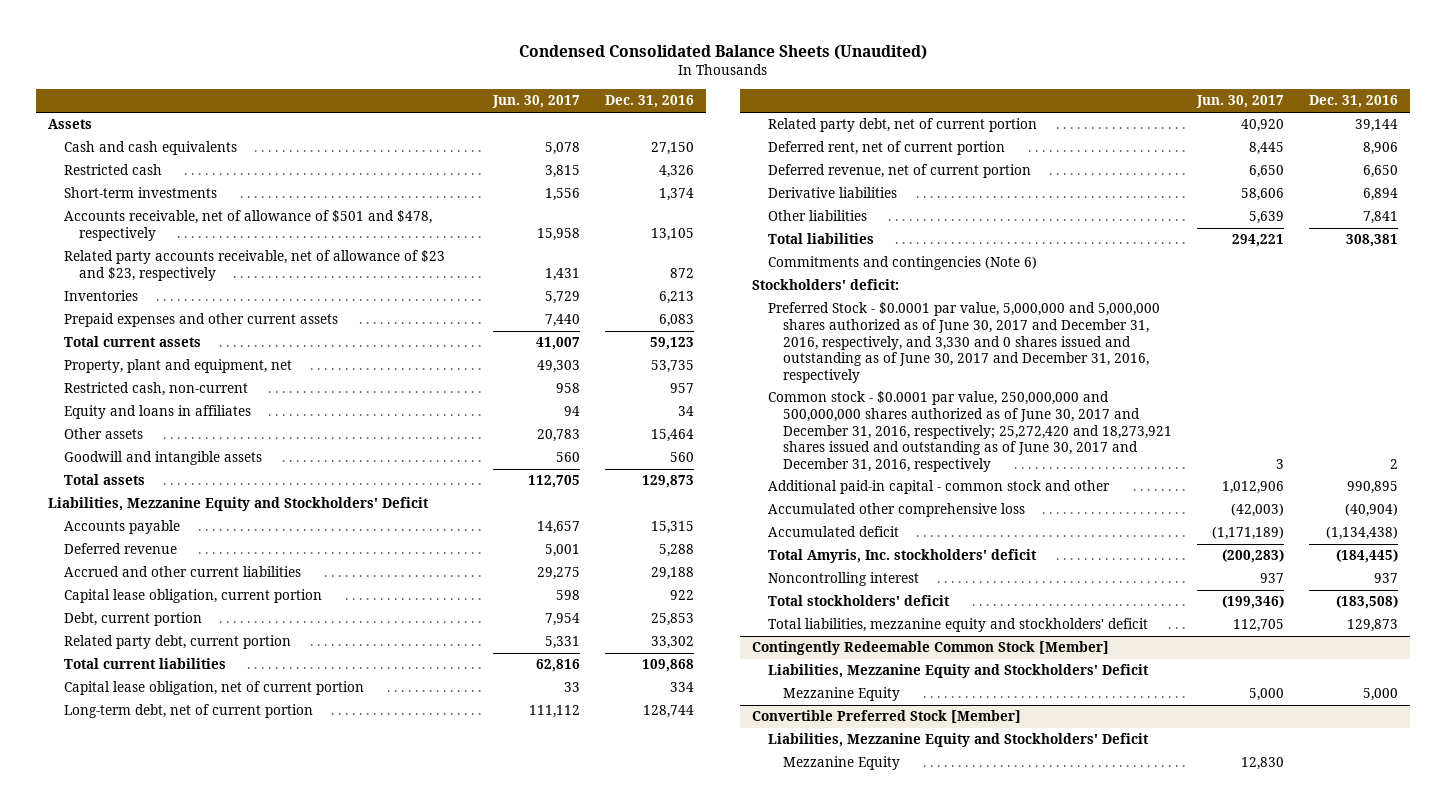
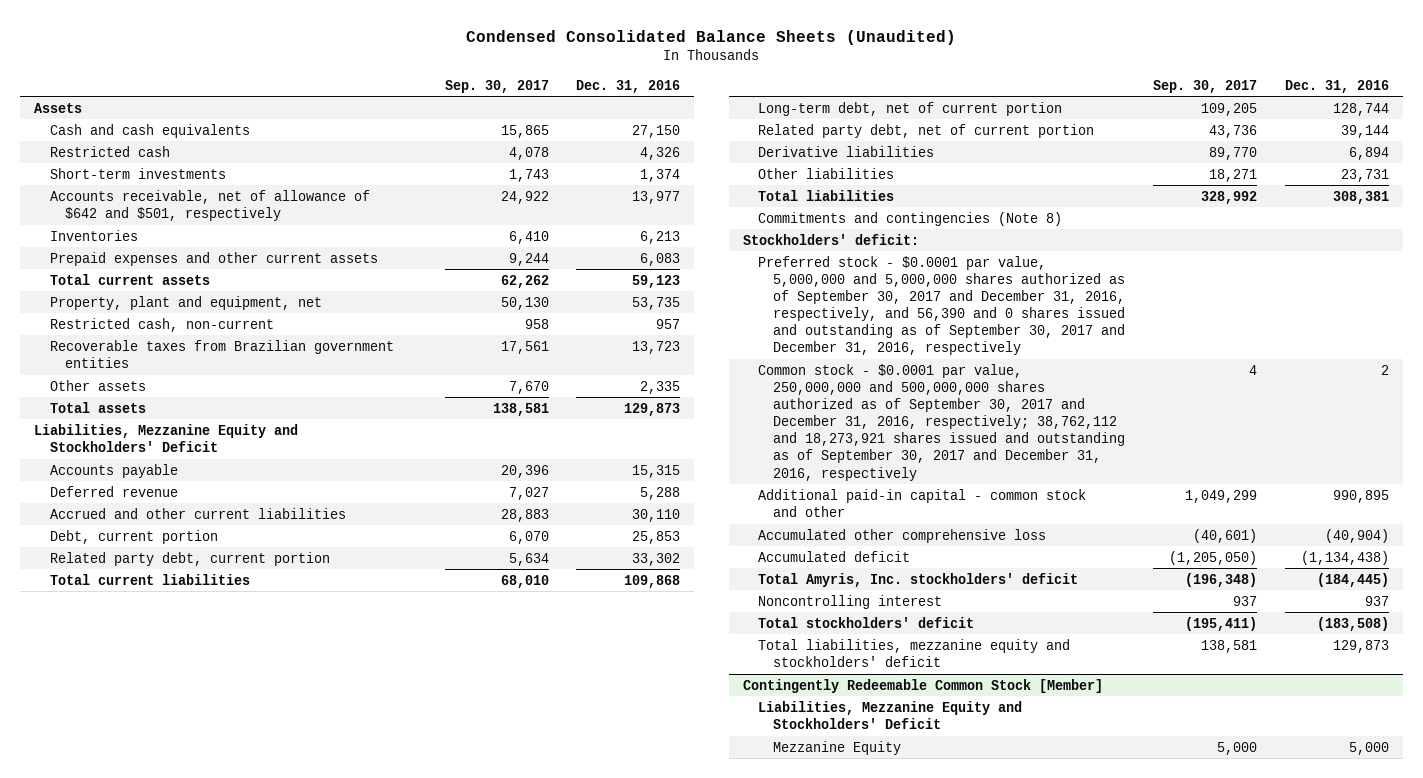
[492,95,581,109] Jun. 30, 2017 -> none
none -> [444,79,549,93] Sep. 30, 2017
[63,250,445,281] Related party accounts receivable, net of allowance of $23 and $23, respectively -> none
[63,210,432,241] Accounts receivable, net of allowance of $501 and $478, respectively -> [49,189,370,221] Accounts receivable, net of allowance of $642 and $501, respectively
[650,227,694,241] 13,105 -> [632,190,681,204] 13,977
[63,405,251,420] Equity and loans in affiliates -> none
[63,451,262,466] Goodwill and intangible assets -> none
none -> [49,339,394,368] Recoverable taxes from Brazilian government entities
[650,429,694,443] 15,464 -> [640,380,681,394] 2,335
[63,589,322,604] Capital lease obligation, current portion -> none
[650,567,694,581] 29,188 -> [632,508,681,522] 30,110
[63,681,364,696] Capital lease obligation, net of current portion -> none
[767,141,1005,156] Deferred rent, net of current portion -> none
[767,164,1031,179] Deferred revenue, net of current portion -> none
[1362,211,1398,225] 7,841 -> [1340,168,1389,182] 23,731
[767,256,1037,271] Commitments and contingencies (Note 6) -> [757,211,1062,226] Commitments and contingencies (Note 8)
[767,302,1160,383] Preferred Stock - $0.0001 par value, 5,000,000 and 5,000,000 shares authorized as of June 30, 2017 and December 31, 2016, respectively, and 3,330 and 0 shares issued and outstanding as of June 30, 2017 and December 31, 2016, respectively -> [757,255,1126,356] Preferred stock - $0.0001 par value, 5,000,000 and 5,000,000 shares authorized as of September 30, 2017 and December 31, 2016, respectively, and 56,390 and 0 shares issued and outstanding as of September 30, 2017 and December 31, 2016, respectively
[767,391,1173,472] Common stock - $0.0001 par value, 250,000,000 and 500,000,000 shares authorized as of June 30, 2017 and December 31, 2016, respectively; 25,272,420 and 18,273,921 shares issued and outstanding as of June 30, 2017 and December 31, 2016, respectively -> [757,363,1126,481] Common stock - $0.0001 par value, 250,000,000 and 500,000,000 shares authorized as of September 30, 2017 and December 31, 2016, respectively; 38,762,112 and 18,273,921 shares issued and outstanding as of September 30, 2017 and December 31, 2016, respectively
[752,710,1022,724] Convertible Preferred Stock [Member] -> none
[767,733,1149,748] Liabilities, Mezzanine Equity and Stockholders' Deficit -> none
[783,756,901,771] Mezzanine Equity -> none

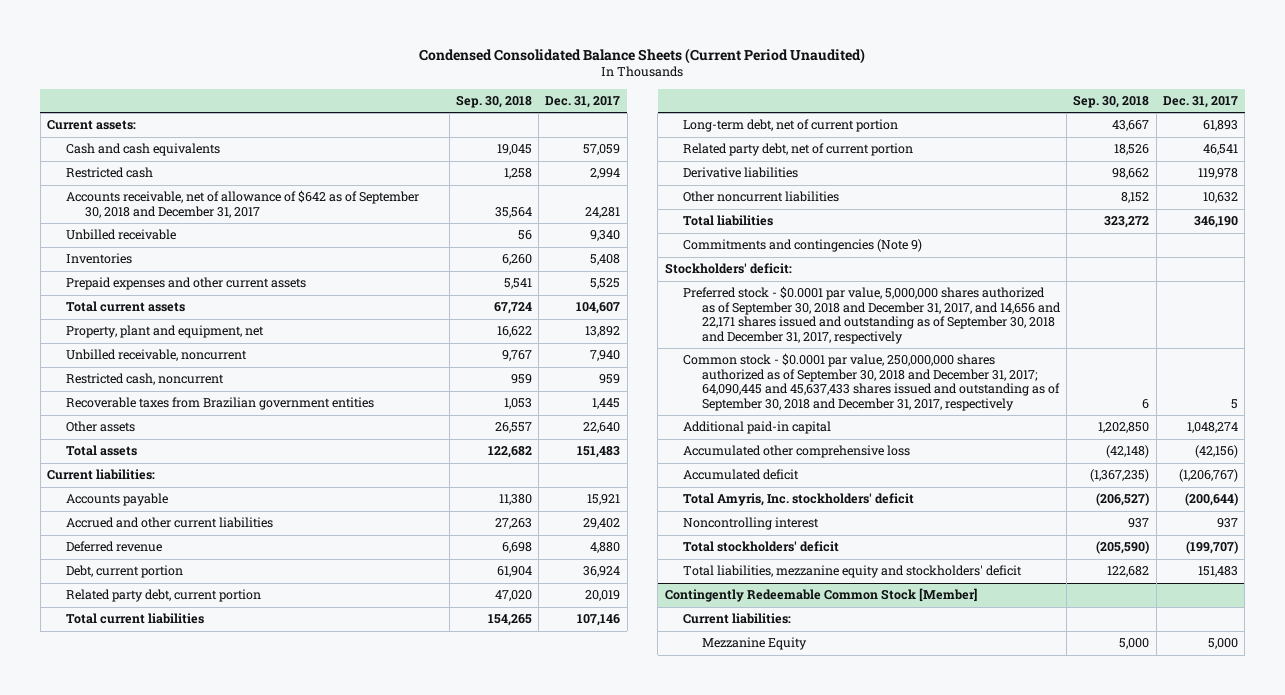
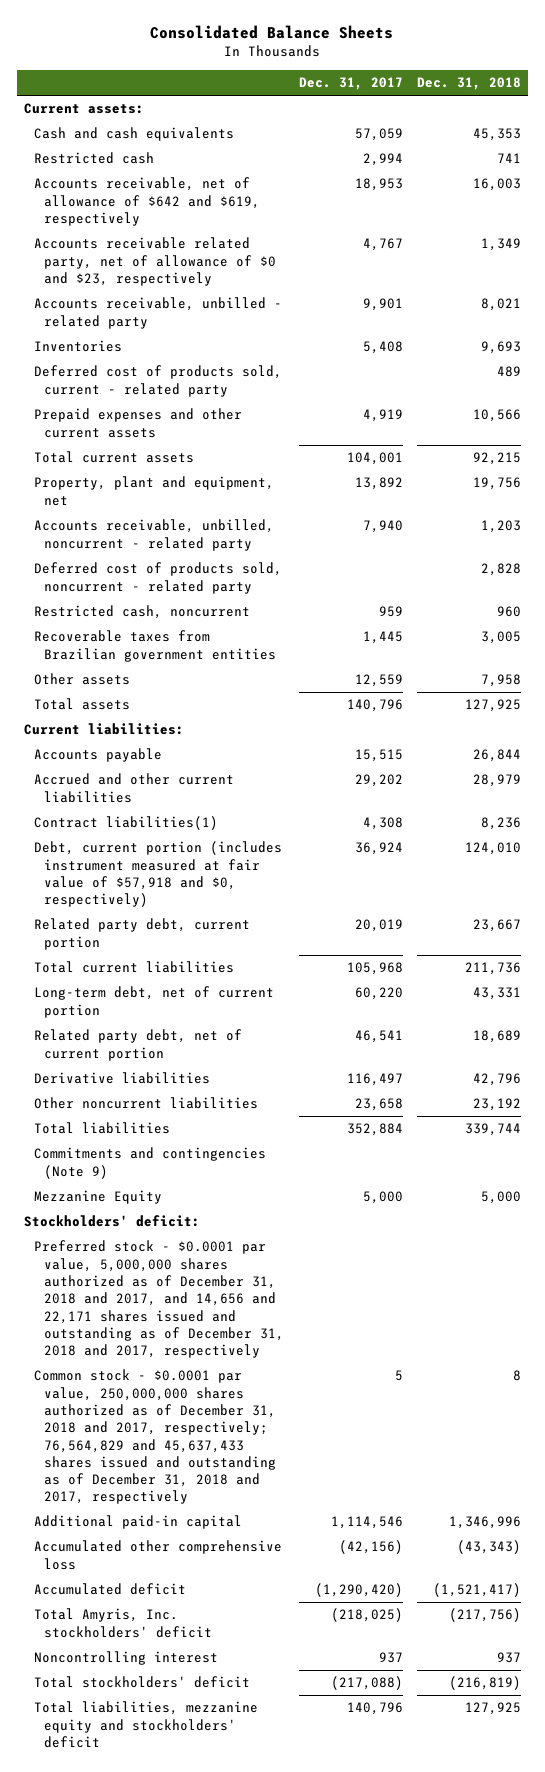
[419,47,866,64] Condensed Consolidated Balance Sheets (Current Period Unaudited) -> [150,24,394,39] Consolidated Balance Sheets
[455,94,532,108] Sep. 30, 2018 -> none
none -> [416,77,521,91] Dec. 31, 2018
[65,190,419,218] Accounts receivable, net of allowance of $642 as of September 30, 2018 and December 31, 2017 -> none
none -> [34,177,261,226] Accounts receivable, net of allowance of $642 and $619, respectively
none -> [34,237,277,286] Accounts receivable related party, net of allowance of $0 and $23, respectively
[65,229,176,241] Unbilled receivable -> [34,297,283,329] Accounts receivable, unbilled - related party
[590,230,621,242] 9,340 -> [362,298,403,312] 9,901
none -> [34,365,283,397] Deferred cost of products sold, current - related party
[590,278,621,290] 5,525 -> [362,409,403,423] 4,919
[576,302,621,315] 104,607 -> [346,452,403,466] 104,001
[65,349,247,362] Unbilled receivable, noncurrent -> [34,519,275,551] Accounts receivable, unbilled, noncurrent - related party
none -> [34,562,283,594] Deferred cost of products sold, noncurrent - related party
[583,422,621,434] 22,640 -> [354,674,403,688] 12,559
[577,446,621,459] 151,483 -> [346,699,403,713] 140,796
[65,541,162,553] Deferred revenue -> none
[587,494,621,506] 15,921 -> [354,749,403,763] 15,515
[583,518,621,530] 29,402 -> [354,774,403,788] 29,202
none -> [34,816,219,831] Contract liabilities(1)
[65,565,183,579] Debt, current portion -> [34,841,283,908] Debt, current portion (includes instrument measured at fair value of $57,918 and $0, respectively)
[577,614,621,627] 107,146 -> [346,962,403,976] 105,968
[1202,120,1238,132] 61,893 -> [354,987,403,1001] 60,220
[1197,168,1238,180] 119,978 -> [346,1073,403,1087] 116,497
[1202,192,1238,204] 10,632 -> [354,1098,403,1112] 23,658
[1193,216,1238,229] 346,190 -> [346,1123,403,1137] 352,884
none -> [34,1190,163,1205] Mezzanine Equity
[683,286,1062,344] Preferred stock - $0.0001 par value, 5,000,000 shares authorized as of September 30, 2018 and December 31, 2017, and 14,656 and 22,171 shares issued and outstanding as of September 30, 2018 and December 31, 2017, respectively -> [34,1240,285,1359] Preferred stock - $0.0001 par value, 5,000,000 shares authorized as of December 31, 2018 and 2017, and 14,656 and 22,171 shares issued and outstanding as of December 31, 2018 and 2017, respectively
[683,353,1061,411] Common stock - $0.0001 par value, 250,000,000 shares authorized as of September 30, 2018 and December 31, 2017; 64,090,445 and 45,637,433 shares issued and outstanding as of September 30, 2018 and December 31, 2017, respectively -> [34,1369,277,1505] Common stock - $0.0001 par value, 250,000,000 shares authorized as of December 31, 2018 and 2017, respectively; 76,564,829 and 45,637,433 shares issued and outstanding as of December 31, 2018 and 2017, respectively
[1186,422,1238,434] 1,048,274 -> [330,1516,403,1530] 1,114,546
[1178,469,1238,483] (1,206,767) -> [314,1583,403,1598] (1,290,420)
[1184,493,1238,507] (200,644) -> [330,1608,403,1623] (218,025)
[664,588,977,603] Contingently Redeemable Common Stock [Member] -> none
[683,613,792,625] Current liabilities: -> none
[702,637,808,651] Mezzanine Equity -> none
[1185,541,1238,555] (199,707) -> [330,1676,403,1691] (217,088)
[1197,566,1238,578] 151,483 -> [346,1702,403,1716] 140,796

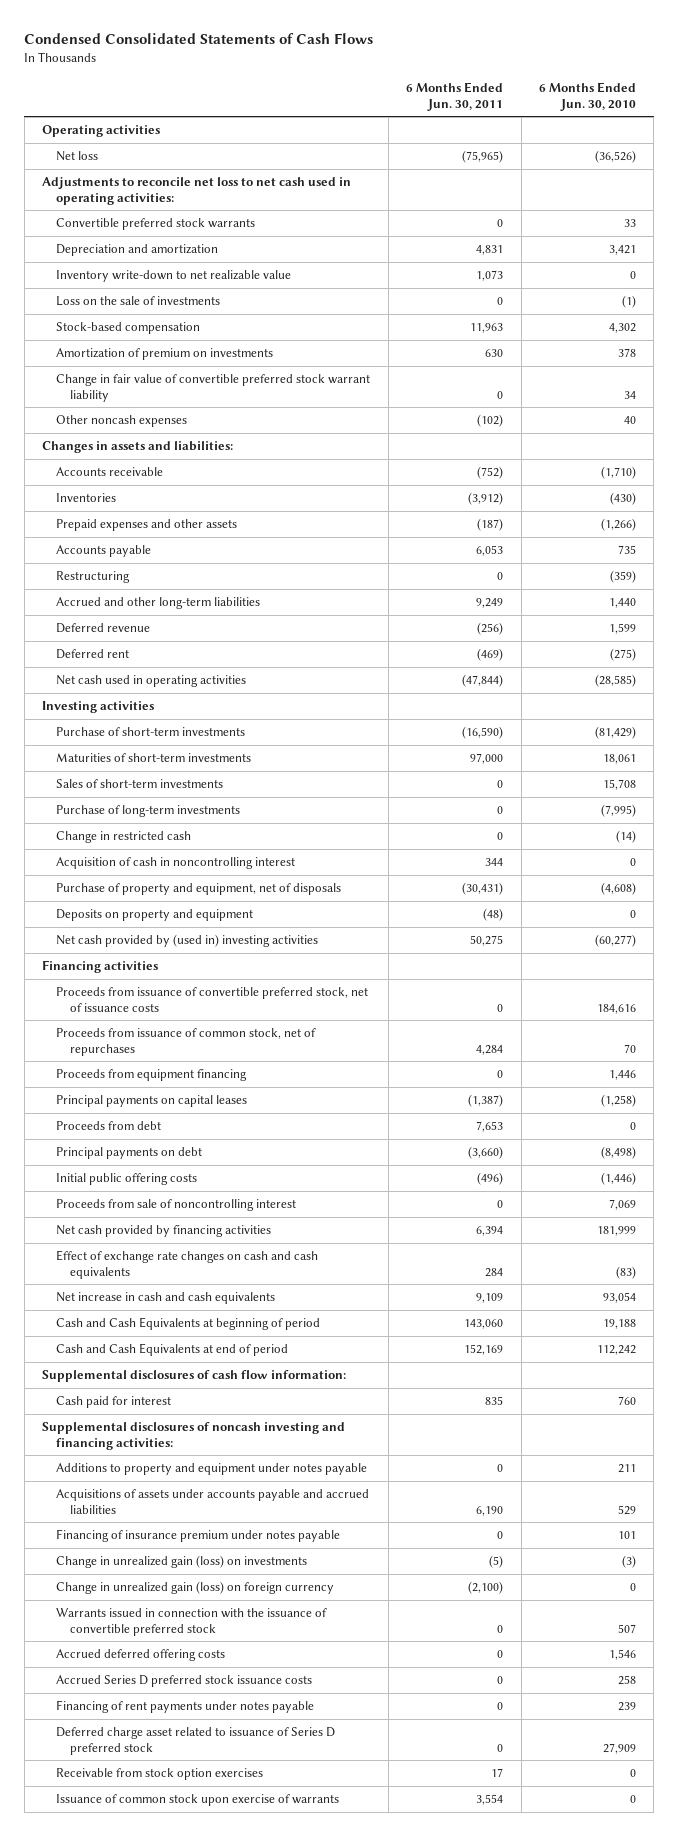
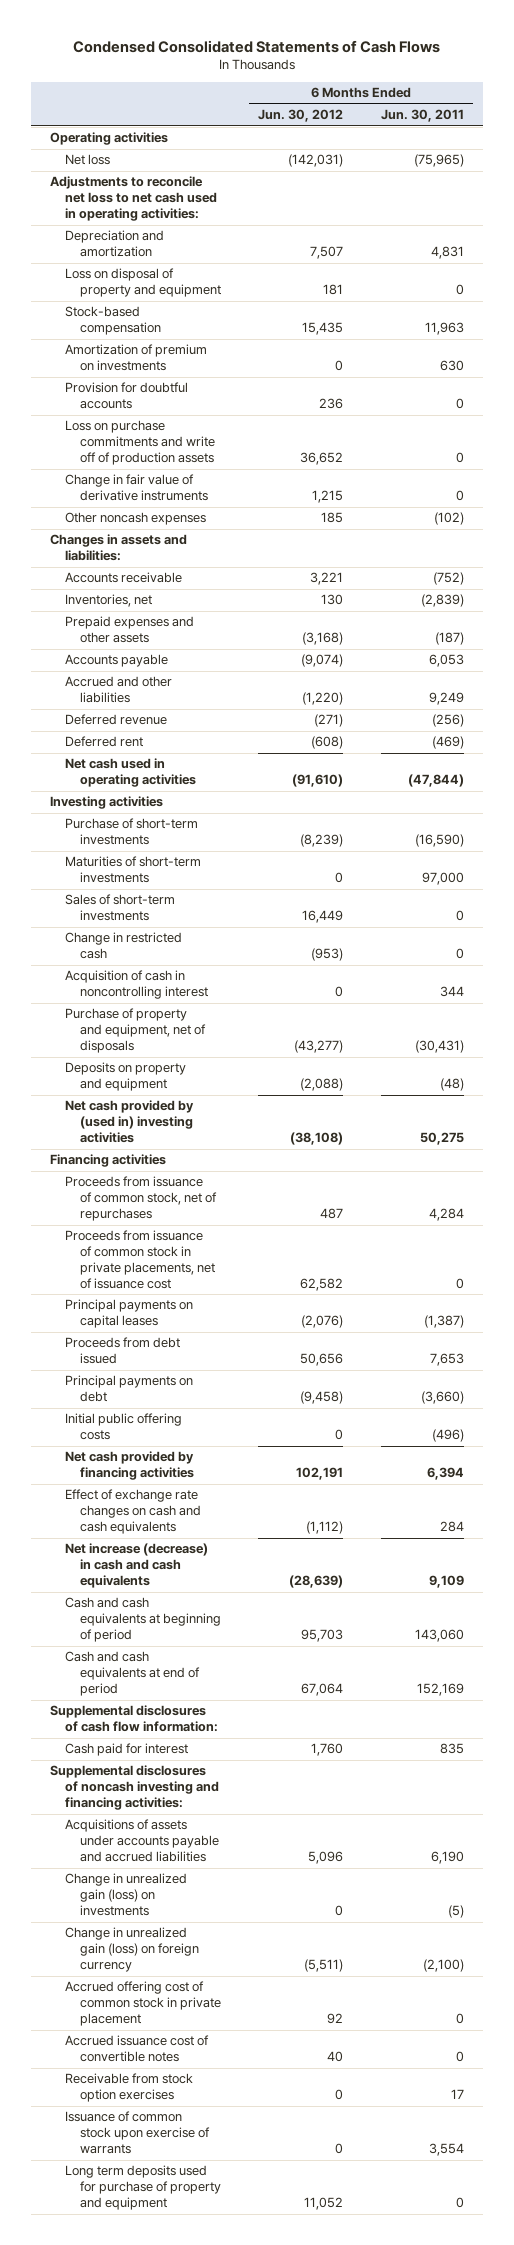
[538,81,636,111] 6 Months Ended Jun. 30, 2010 -> none
none -> [258,109,344,123] Jun. 30, 2012
[56,217,256,230] Convertible preferred stock warrants -> none
[56,269,292,282] Inventory write-down to net realizable value -> none
[56,295,221,306] Loss on the sale of investments -> none
none -> [65,268,221,298] Loss on disposal of property and equipment
[56,373,371,402] Change in fair value of convertible preferred stock warrant liability -> none
none -> [65,382,189,410] Provision for doubtful accounts
none -> [65,420,215,466] Loss on purchase commitments and write off of production assets
none -> [65,474,208,502] Change in fair value of derivative instruments
[56,492,117,502] Inventories -> [65,594,153,608] Inventories, net
[468,491,504,505] (3,912) -> [420,594,464,608] (2,839)
[56,570,131,583] Restructuring -> none
[56,596,261,609] Accrued and other long-term liabilities -> [65,676,173,704] Accrued and other liabilities
[56,804,241,817] Purchase of long-term investments -> none
[56,986,369,1012] Proceeds from issuance of convertible preferred stock, net of issuance costs -> none
[56,1068,248,1081] Proceeds from equipment financing -> none
none -> [65,1230,215,1290] Proceeds from issuance of common stock in private placements, net of issuance cost
[56,1120,162,1130] Proceeds from debt -> [65,1337,181,1365] Proceeds from debt issued
[56,1198,297,1211] Proceeds from sale of noncontrolling interest -> none
[56,1291,276,1304] Net increase in cash and cash equivalents -> [65,1543,209,1589] Net increase (decrease) in cash and cash equivalents
[56,1316,321,1330] Cash and Cash Equivalents at beginning of period -> [65,1597,221,1643] Cash and cash equivalents at beginning of period
[56,1342,289,1356] Cash and Cash Equivalents at end of period -> [65,1651,200,1697] Cash and cash equivalents at end of period
[56,1462,368,1475] Additions to property and equipment under notes payable -> none
[56,1528,341,1542] Financing of insurance premium under notes payable -> none
[56,1607,328,1636] Warrants issued in connection with the issuance of convertible preferred stock -> none
[56,1648,226,1661] Accrued deferred offering costs -> none
[56,1674,313,1687] Accrued Series D preferred stock issuance costs -> none
[56,1699,315,1713] Financing of rent payments under notes payable -> none
[56,1726,336,1755] Deferred charge asset related to issuance of Series D preferred stock -> none
none -> [65,1981,221,2027] Accrued offering cost of common stock in private placement
none -> [65,2035,210,2063] Accrued issuance cost of convertible notes
none -> [65,2165,221,2211] Long term deposits used for purchase of property and equipment

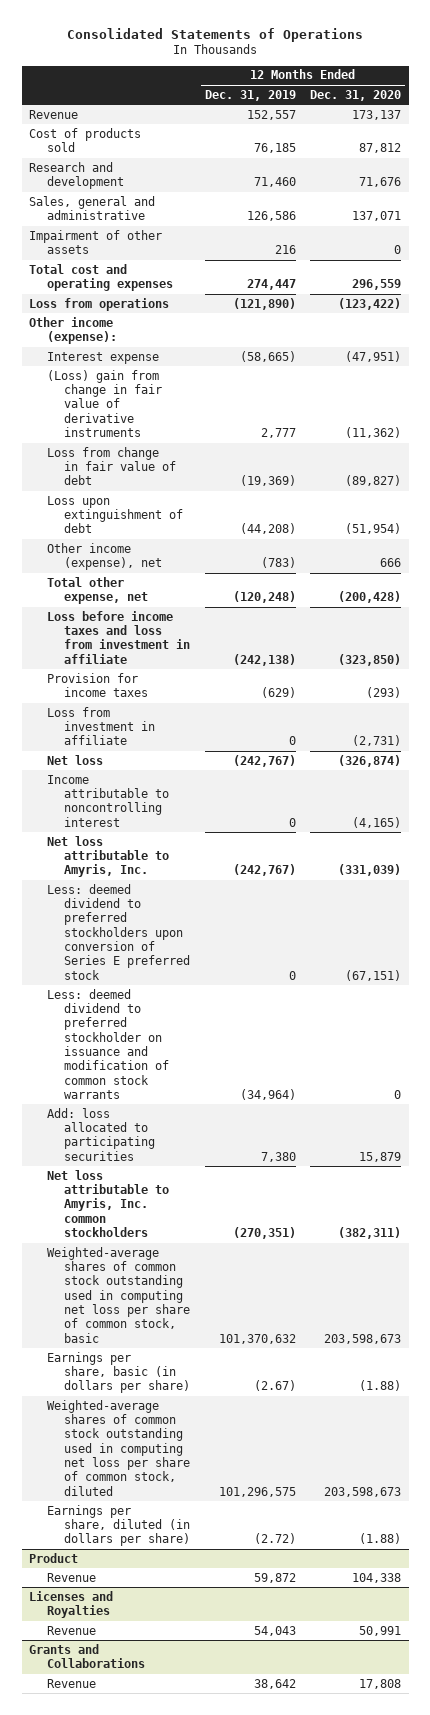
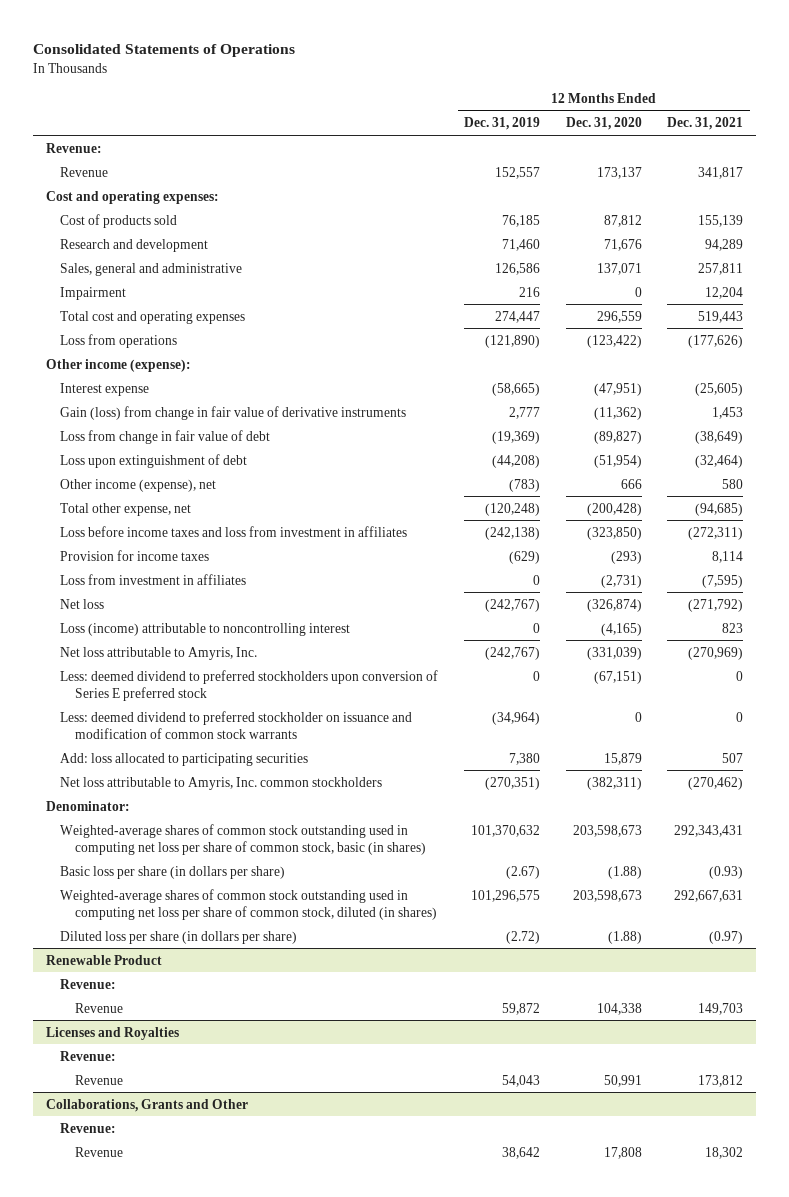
none -> [667,117,744,131] Dec. 31, 2021
none -> [45,142,102,153] Revenue:
none -> [45,190,219,204] Cost and operating expenses:
[28,229,162,255] Impairment of other assets -> [60,286,127,300] Impairment
[46,369,163,437] (Loss) gain from change in fair value of derivative instruments -> [60,405,407,420] Gain (loss) from change in fair value of derivative instruments
[46,610,191,664] Loss before income taxes and loss from investment in affiliate -> [60,525,408,537] Loss before income taxes and loss from investment in affiliates
[46,706,156,746] Loss from investment in affiliate -> [60,573,247,585] Loss from investment in affiliates
[46,774,170,827] Income attributable to noncontrolling interest -> [60,622,351,636] Loss (income) attributable to noncontrolling interest
none -> [45,800,130,811] Denominator:
[46,1246,191,1343] Weighted-average shares of common stock outstanding used in computing net loss per share of common stock, basic -> [60,823,427,855] Weighted-average shares of common stock outstanding used in computing net loss per share of common stock, basic (in shares)
[46,1351,191,1394] Earnings per share, basic (in dollars per share) -> [60,865,286,879] Basic loss per share (in dollars per share)
[46,1399,191,1496] Weighted-average shares of common stock outstanding used in computing net loss per share of common stock, diluted -> [60,888,438,920] Weighted-average shares of common stock outstanding used in computing net loss per share of common stock, diluted (in shares)
[46,1504,191,1547] Earnings per share, diluted (in dollars per share) -> [60,930,298,944] Diluted loss per share (in dollars per share)
[28,1552,78,1563] Product -> [45,954,162,965] Renewable Product
none -> [60,978,117,989] Revenue:
none -> [60,1050,117,1061] Revenue:
[28,1643,145,1669] Grants and Collaborations -> [45,1098,248,1112] Collaborations, Grants and Other
none -> [60,1122,117,1133] Revenue:

